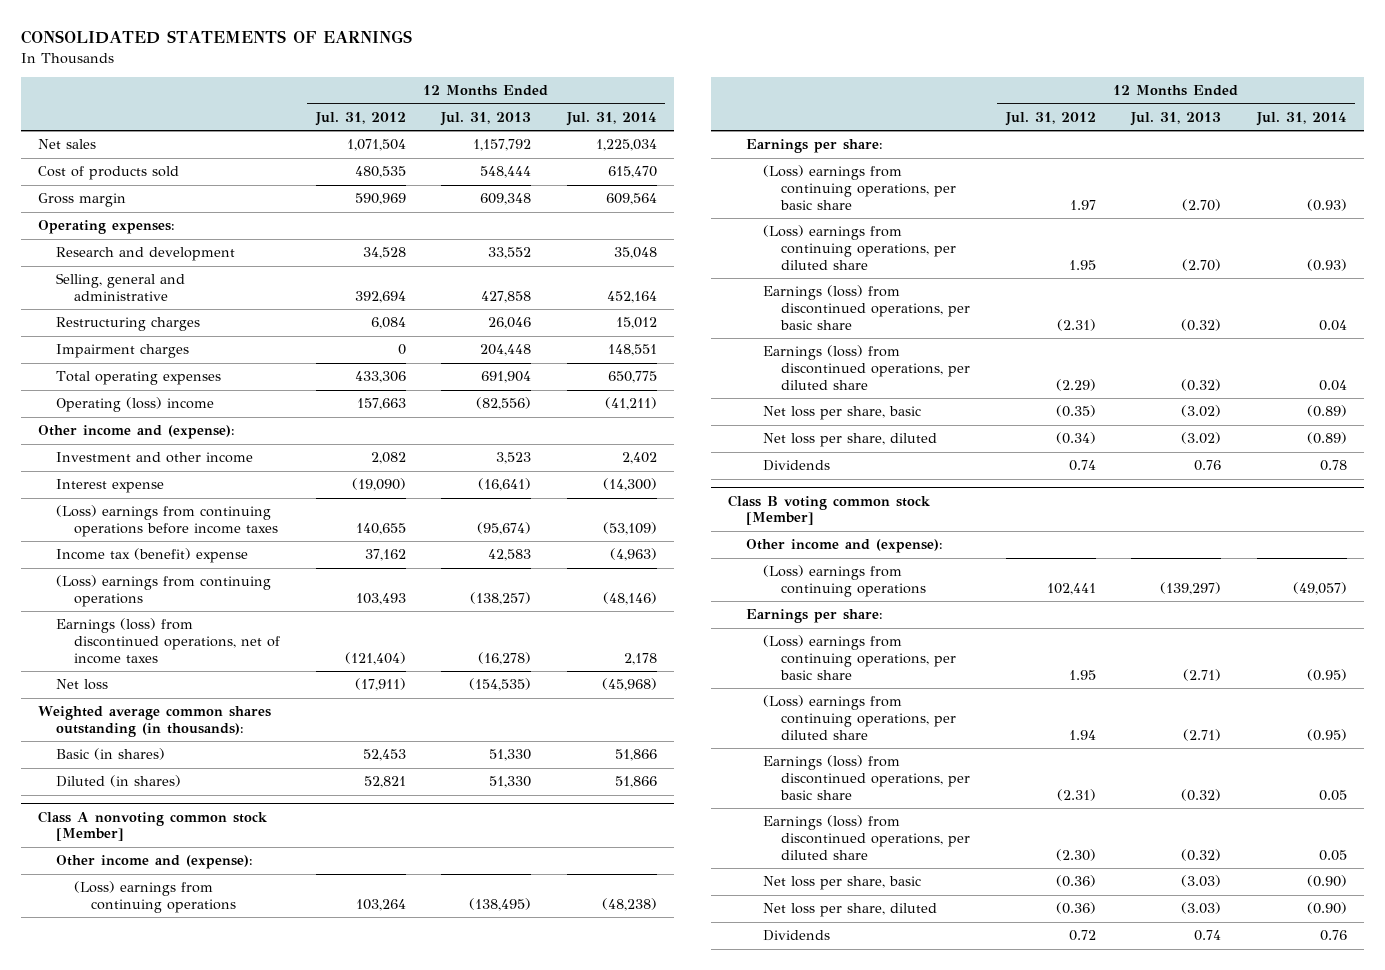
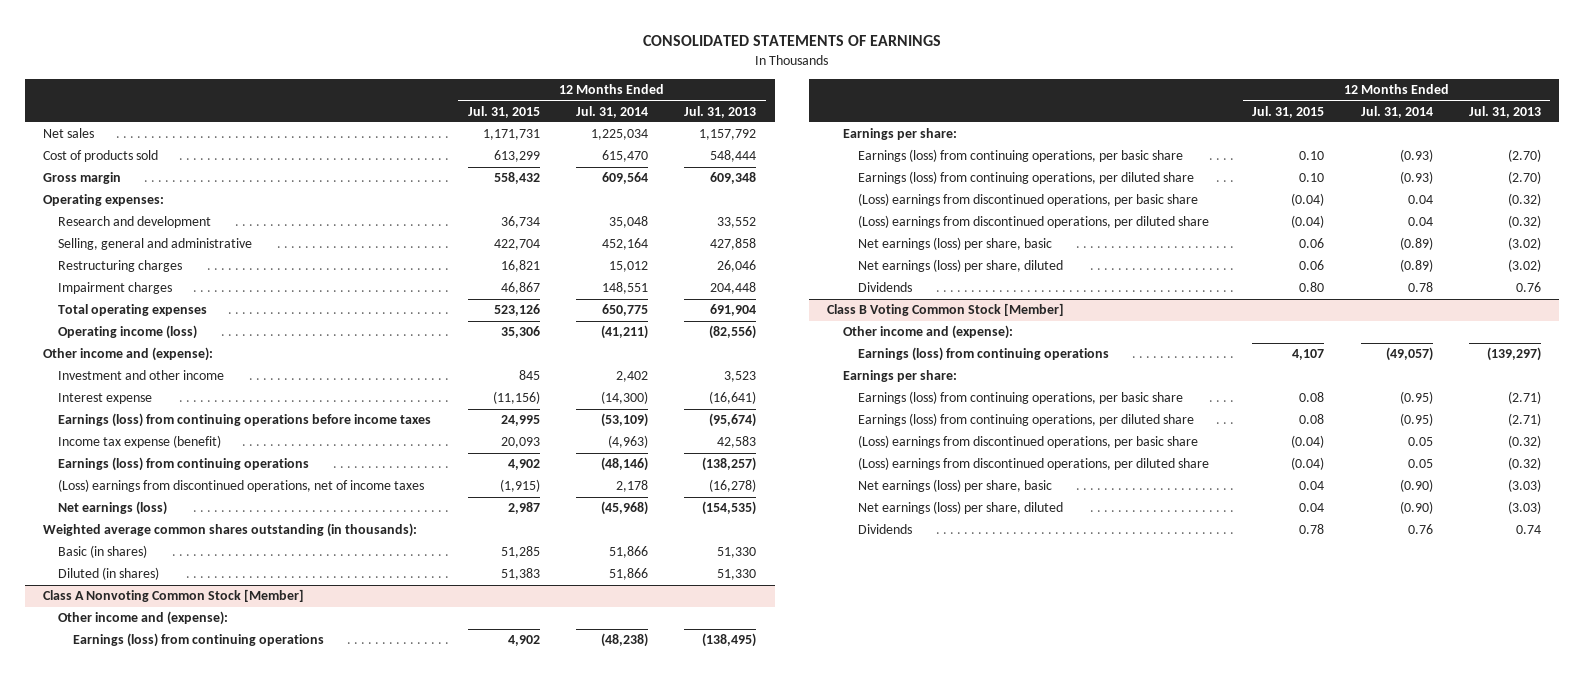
[314,112,406,127] Jul. 31, 2012 -> none
none -> [467,105,540,118] Jul. 31, 2015
[55,397,214,413] Operating (loss) income -> [58,325,198,340] Operating income (loss)
[55,505,278,537] (Loss) earnings from continuing operations before income taxes -> [58,413,432,428] Earnings (loss) from continuing operations before income taxes
[55,548,248,564] Income tax (benefit) expense -> [58,435,222,449] Income tax expense (benefit)
[55,575,271,607] (Loss) earnings from continuing operations -> [58,457,310,472] Earnings (loss) from continuing operations
[55,618,280,664] Earnings (loss) from discontinued operations, net of income taxes -> [58,479,425,493] (Loss) earnings from discontinued operations, net of income taxes
[55,679,108,691] Net loss -> [58,501,168,516] Net earnings (loss)
[38,810,269,842] Class A nonvoting common stock [Member] -> [42,589,304,603] Class A Nonvoting Common Stock [Member]
[73,881,237,913] (Loss) earnings from continuing operations -> [73,633,325,648] Earnings (loss) from continuing operations
[763,165,957,210] (Loss) earnings from continuing operations, per basic share -> [857,149,1183,163] Earnings (loss) from continuing operations, per basic share
[763,225,957,270] (Loss) earnings from continuing operations, per diluted share -> [857,171,1194,185] Earnings (loss) from continuing operations, per diluted share
[763,285,971,330] Earnings (loss) from discontinued operations, per basic share -> [857,193,1198,207] (Loss) earnings from discontinued operations, per basic share
[763,345,971,390] Earnings (loss) from discontinued operations, per diluted share -> [857,215,1209,229] (Loss) earnings from discontinued operations, per diluted share
[763,406,922,421] Net loss per share, basic -> [857,237,1052,251] Net earnings (loss) per share, basic
[763,433,938,448] Net loss per share, diluted -> [857,259,1063,273] Net earnings (loss) per share, diluted
[728,494,932,526] Class B voting common stock [Member] -> [827,303,1065,317] Class B Voting Common Stock [Member]
[763,565,927,597] (Loss) earnings from continuing operations -> [857,347,1109,362] Earnings (loss) from continuing operations
[763,635,957,680] (Loss) earnings from continuing operations, per basic share -> [857,391,1183,405] Earnings (loss) from continuing operations, per basic share
[763,695,957,740] (Loss) earnings from continuing operations, per diluted share -> [857,413,1194,427] Earnings (loss) from continuing operations, per diluted share
[763,755,971,800] Earnings (loss) from discontinued operations, per basic share -> [857,435,1198,449] (Loss) earnings from discontinued operations, per basic share
[763,815,971,860] Earnings (loss) from discontinued operations, per diluted share -> [857,457,1209,471] (Loss) earnings from discontinued operations, per diluted share
[763,876,922,891] Net loss per share, basic -> [857,479,1052,493] Net earnings (loss) per share, basic
[763,903,938,918] Net loss per share, diluted -> [857,501,1063,515] Net earnings (loss) per share, diluted

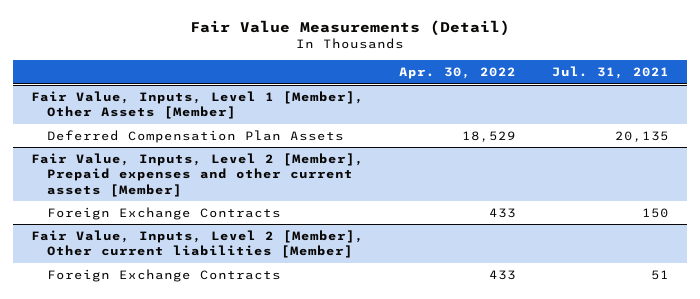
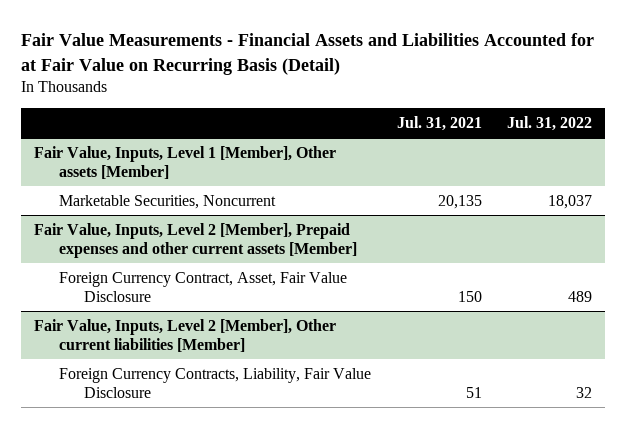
[189,19,510,36] Fair Value Measurements (Detail) -> [21,32,595,75] Fair Value Measurements - Financial Assets and Liabilities Accounted for at Fair Value on Recurring Basis (Detail)
[399,67,517,80] Apr. 30, 2022 -> none
none -> [507,115,593,131] Jul. 31, 2022
[30,90,364,120] Fair Value, Inputs, Level 1 [Member], Other Assets [Member] -> [34,145,337,179] Fair Value, Inputs, Level 1 [Member], Other assets [Member]
[46,129,344,143] Deferred Compensation Plan Assets -> [59,194,277,209] Marketable Securities, Noncurrent
[46,206,281,220] Foreign Exchange Contracts -> [59,271,348,302] Foreign Currency Contract, Asset, Fair Value Disclosure
[46,268,281,282] Foreign Exchange Contracts -> [59,367,372,398] Foreign Currency Contracts, Liability, Fair Value Disclosure

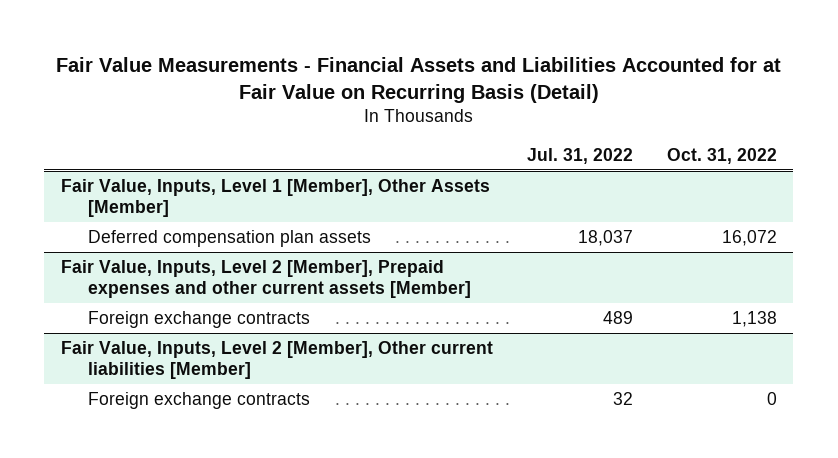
[396,115,482,131] Jul. 31, 2021 -> none
none -> [666,147,777,164] Oct. 31, 2022
[34,145,337,179] Fair Value, Inputs, Level 1 [Member], Other assets [Member] -> [61,178,491,218] Fair Value, Inputs, Level 1 [Member], Other Assets [Member]
[59,194,277,209] Marketable Securities, Noncurrent -> [88,229,372,247] Deferred compensation plan assets
[59,271,348,302] Foreign Currency Contract, Asset, Fair Value Disclosure -> [88,310,311,328] Foreign exchange contracts
[59,367,372,398] Foreign Currency Contracts, Liability, Fair Value Disclosure -> [88,391,311,409] Foreign exchange contracts

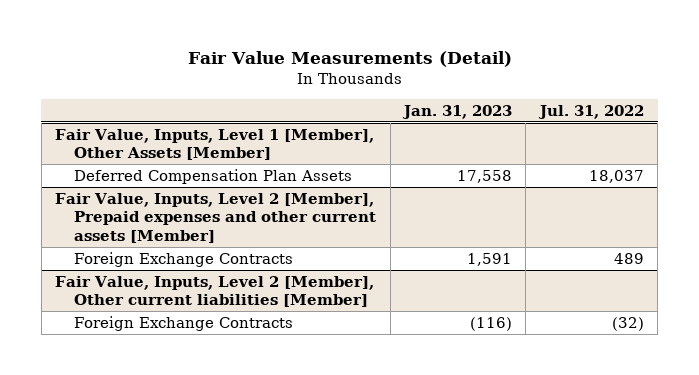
[55,56,781,103] Fair Value Measurements - Financial Assets and Liabilities Accounted for at Fair Value on Recurring Basis (Detail) -> [187,51,512,68] Fair Value Measurements (Detail)
[666,147,777,164] Oct. 31, 2022 -> none
none -> [402,104,513,119] Jan. 31, 2023
[88,229,372,247] Deferred compensation plan assets -> [74,168,353,184] Deferred Compensation Plan Assets
[88,310,311,328] Foreign exchange contracts -> [74,251,294,267] Foreign Exchange Contracts
[88,391,311,409] Foreign exchange contracts -> [74,315,294,331] Foreign Exchange Contracts
[612,391,633,405] 32 -> [611,316,644,331] (32)

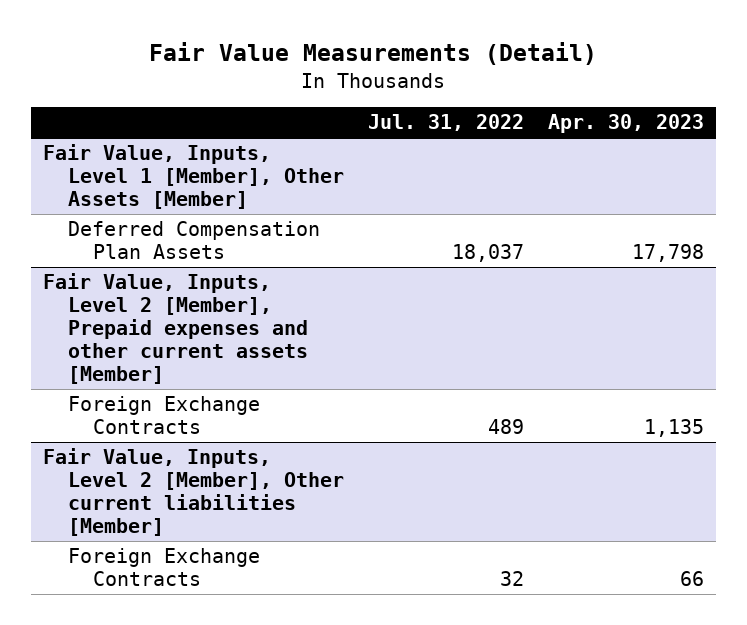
[402,104,513,119] Jan. 31, 2023 -> none
none -> [547,114,704,134] Apr. 30, 2023
[611,316,644,331] (32) -> [499,570,524,586] 32

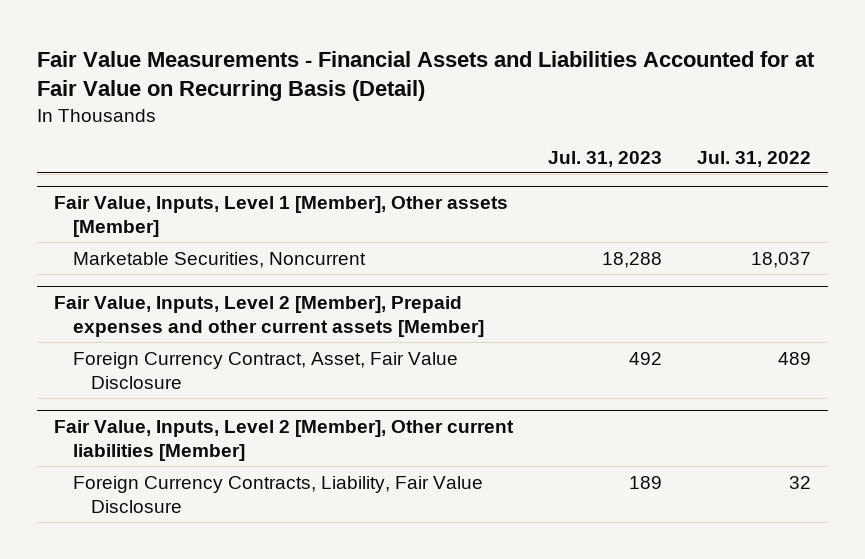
[149,42,598,66] Fair Value Measurements (Detail) -> [37,50,816,102] Fair Value Measurements - Financial Assets and Liabilities Accounted for at Fair Value on Recurring Basis (Detail)
[547,114,704,134] Apr. 30, 2023 -> none
none -> [548,150,663,167] Jul. 31, 2023
[43,143,345,209] Fair Value, Inputs, Level 1 [Member], Other Assets [Member] -> [54,195,509,237] Fair Value, Inputs, Level 1 [Member], Other assets [Member]
[68,220,321,259] Deferred Compensation Plan Assets -> [72,251,366,268] Marketable Securities, Noncurrent
[68,395,261,434] Foreign Exchange Contracts -> [72,351,458,389] Foreign Currency Contract, Asset, Fair Value Disclosure
[68,547,261,586] Foreign Exchange Contracts -> [72,475,483,513] Foreign Currency Contracts, Liability, Fair Value Disclosure

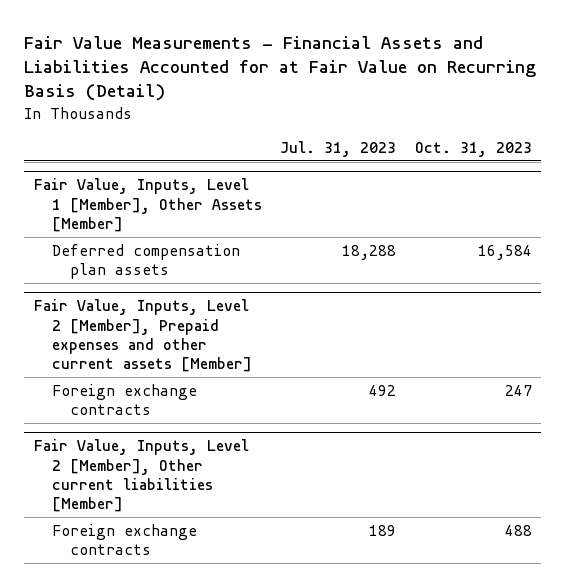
[696,150,811,167] Jul. 31, 2022 -> none
none -> [415,141,533,157] Oct. 31, 2023
[54,195,509,237] Fair Value, Inputs, Level 1 [Member], Other assets [Member] -> [33,178,262,232] Fair Value, Inputs, Level 1 [Member], Other Assets [Member]
[72,251,366,268] Marketable Securities, Noncurrent -> [51,243,240,279] Deferred compensation plan assets
[72,351,458,389] Foreign Currency Contract, Asset, Fair Value Disclosure -> [51,383,197,415] Foreign exchange contracts
[72,475,483,513] Foreign Currency Contracts, Liability, Fair Value Disclosure -> [51,523,197,555] Foreign exchange contracts

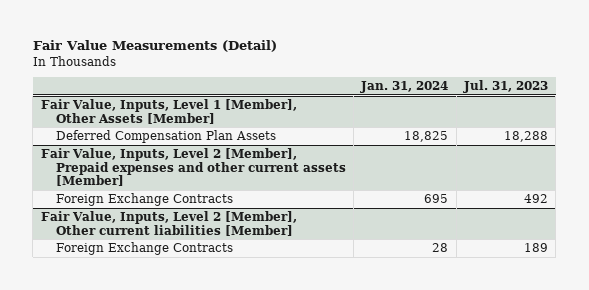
[24,35,537,102] Fair Value Measurements - Financial Assets and Liabilities Accounted for at Fair Value on Recurring Basis (Detail) -> [32,40,277,53] Fair Value Measurements (Detail)
[415,141,533,157] Oct. 31, 2023 -> none
none -> [360,80,449,93] Jan. 31, 2024
[51,243,240,279] Deferred compensation plan assets -> [55,129,276,143] Deferred Compensation Plan Assets
[51,383,197,415] Foreign exchange contracts -> [55,192,233,206] Foreign Exchange Contracts
[51,523,197,555] Foreign exchange contracts -> [55,241,233,255] Foreign Exchange Contracts

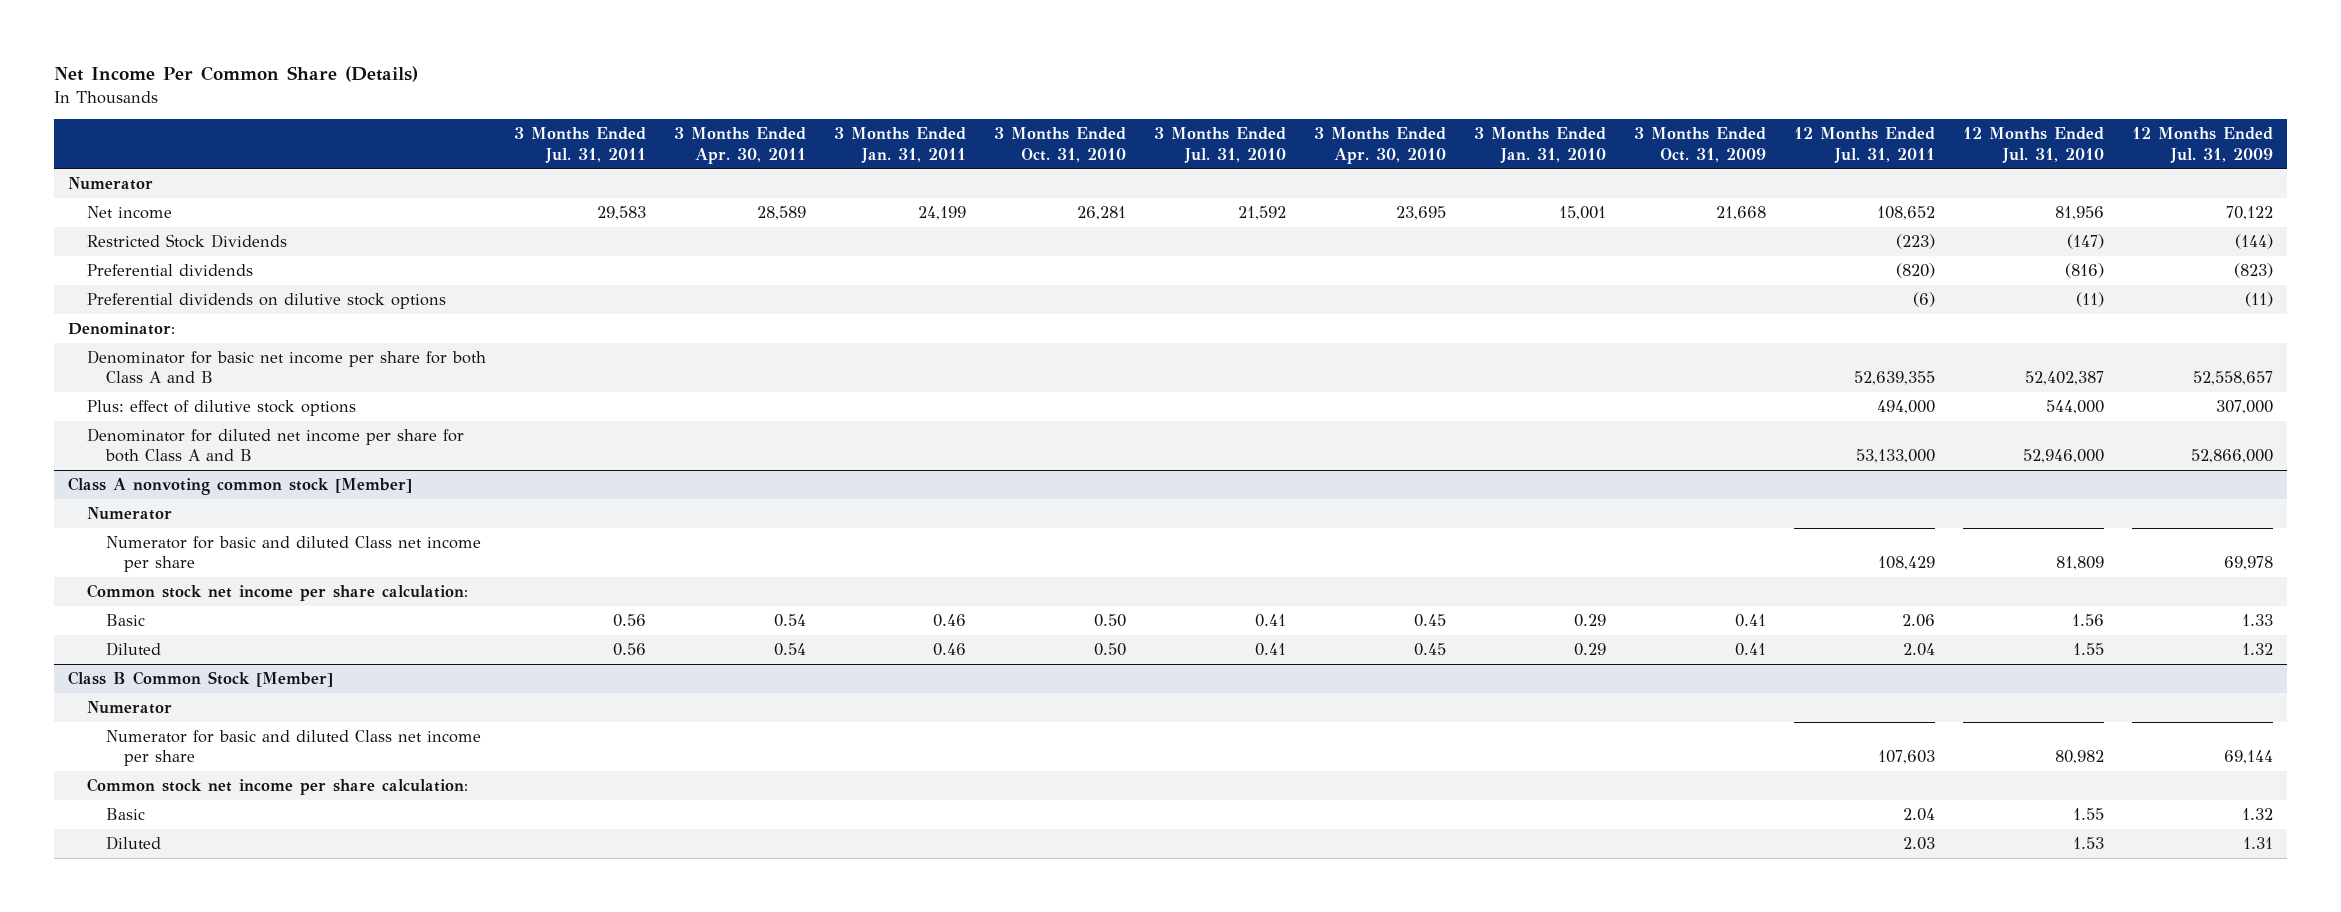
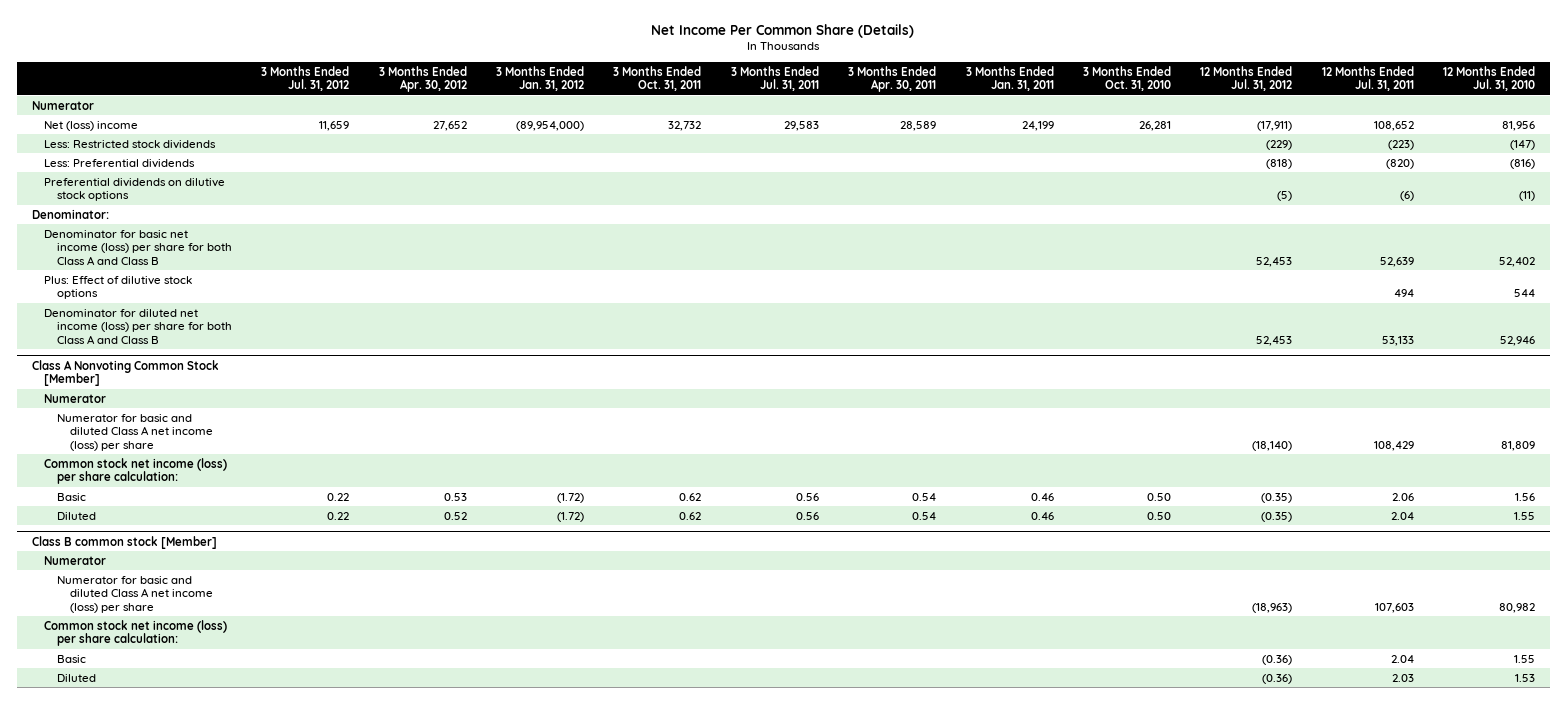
[1153,127,1286,163] 3 Months Ended Jul. 31, 2010 -> none
[1313,127,1446,164] 3 Months Ended Apr. 30, 2010 -> none
[1473,127,1606,163] 3 Months Ended Jan. 31, 2010 -> none
[1633,127,1766,162] 3 Months Ended Oct. 31, 2009 -> none
[2131,127,2273,163] 12 Months Ended Jul. 31, 2009 -> none
none -> [261,65,350,92] 3 Months Ended Jul. 31, 2012
none -> [378,65,467,93] 3 Months Ended Apr. 30, 2012
none -> [496,65,585,92] 3 Months Ended Jan. 31, 2012
none -> [613,65,702,92] 3 Months Ended Oct. 31, 2011
none -> [1200,65,1293,92] 12 Months Ended Jul. 31, 2012
[87,206,173,220] Net income -> [44,120,139,131] Net (loss) income
[87,234,288,249] Restricted Stock Dividends -> [44,139,217,149] Less: Restricted stock dividends
[87,264,254,277] Preferential dividends -> [44,158,196,168] Less: Preferential dividends
[87,350,487,384] Denominator for basic net income per share for both Class A and B -> [44,229,232,265] Denominator for basic net income (loss) per share for both Class A and Class B
[1853,371,1935,386] 52,639,355 -> [1379,256,1414,267] 52,639
[2024,371,2104,386] 52,402,387 -> [1499,256,1536,267] 52,402
[87,400,357,417] Plus: effect of dilutive stock options -> [44,275,193,300] Plus: Effect of dilutive stock options
[1876,400,1935,415] 494,000 -> [1393,289,1414,298] 494
[2045,400,2104,415] 544,000 -> [1514,289,1536,298] 544
[87,428,465,463] Denominator for diluted net income per share for both Class A and B -> [44,308,232,344] Denominator for diluted net income (loss) per share for both Class A and Class B
[1855,449,1935,464] 53,133,000 -> [1381,335,1414,346] 53,133
[2022,449,2104,464] 52,946,000 -> [1500,335,1536,346] 52,946
[68,477,413,496] Class A nonvoting common stock [Member] -> [31,359,219,387] Class A Nonvoting Common Stock [Member]
[105,536,481,573] Numerator for basic and diluted Class net income per share -> [56,413,213,451] Numerator for basic and diluted Class A net income (loss) per share
[87,584,469,602] Common stock net income per share calculation: -> [44,457,228,485] Common stock net income (loss) per share calculation:
[68,671,334,688] Class B Common Stock [Member] -> [31,535,217,549] Class B common stock [Member]
[105,730,481,767] Numerator for basic and diluted Class net income per share -> [56,575,213,613] Numerator for basic and diluted Class A net income (loss) per share
[87,778,469,796] Common stock net income per share calculation: -> [44,619,228,647] Common stock net income (loss) per share calculation:

